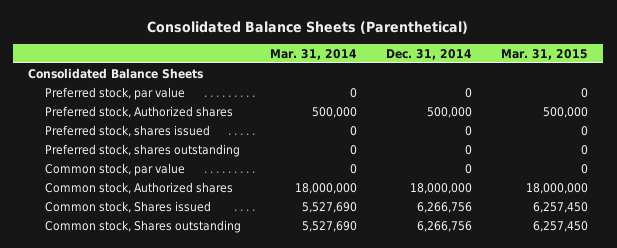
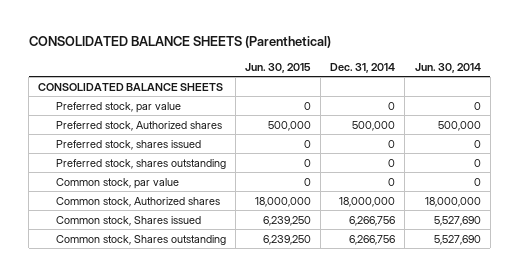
[147,20,469,34] Consolidated Balance Sheets (Parenthetical) -> [28,36,331,49] CONSOLIDATED BALANCE SHEETS (Parenthetical)
[269,48,357,60] Mar. 31, 2014 -> none
[501,48,589,60] Mar. 31, 2015 -> none
none -> [245,62,312,73] Jun. 30, 2015
none -> [414,62,481,73] Jun. 30, 2014
[28,67,204,79] Consolidated Balance Sheets -> [38,82,224,91] CONSOLIDATED BALANCE SHEETS

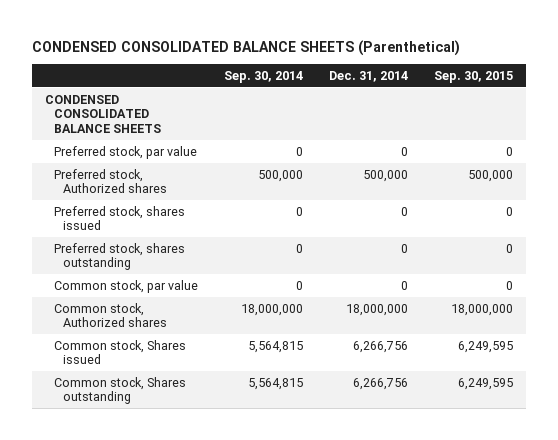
[28,36,331,49] CONSOLIDATED BALANCE SHEETS (Parenthetical) -> [32,39,461,56] CONDENSED CONSOLIDATED BALANCE SHEETS (Parenthetical)
[245,62,312,73] Jun. 30, 2015 -> none
[414,62,481,73] Jun. 30, 2014 -> none
none -> [224,70,304,83] Sep. 30, 2014
none -> [433,70,513,83] Sep. 30, 2015
[38,82,224,91] CONSOLIDATED BALANCE SHEETS -> [45,94,162,133] CONDENSED CONSOLIDATED BALANCE SHEETS

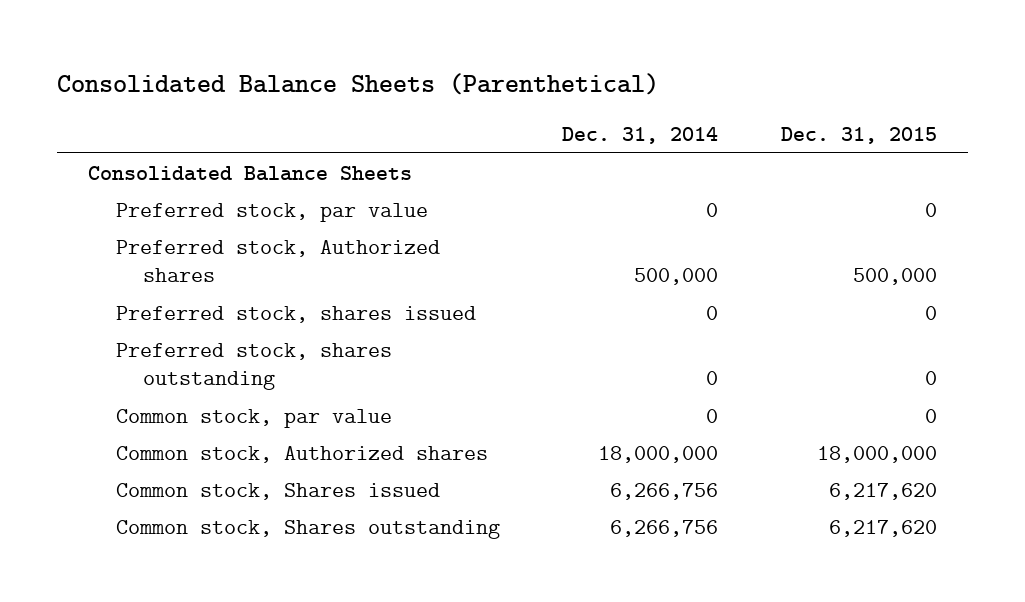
[32,39,461,56] CONDENSED CONSOLIDATED BALANCE SHEETS (Parenthetical) -> [56,73,659,96] Consolidated Balance Sheets (Parenthetical)
[224,70,304,83] Sep. 30, 2014 -> none
[433,70,513,83] Sep. 30, 2015 -> none
none -> [780,127,937,145] Dec. 31, 2015
[45,94,162,133] CONDENSED CONSOLIDATED BALANCE SHEETS -> [88,165,413,181] Consolidated Balance Sheets

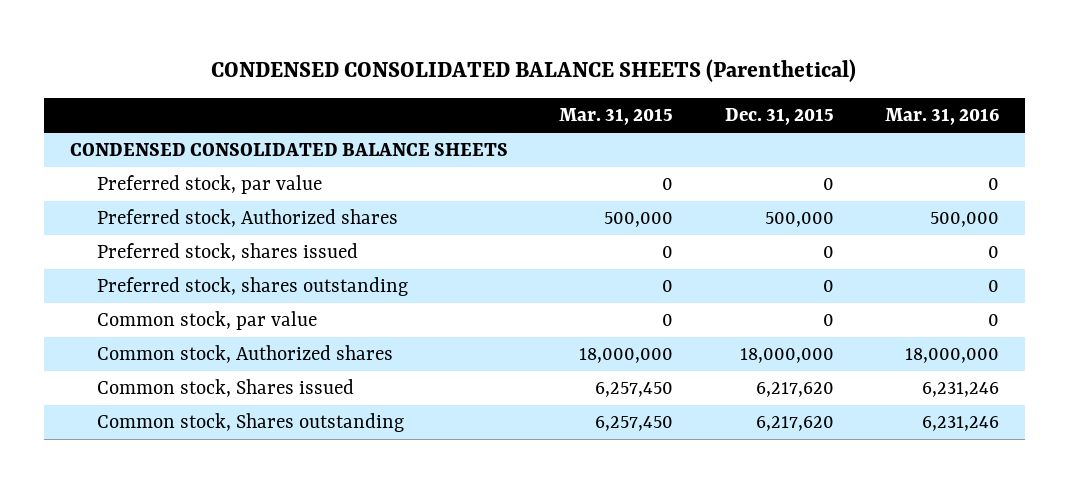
[56,73,659,96] Consolidated Balance Sheets (Parenthetical) -> [211,59,857,83] CONDENSED CONSOLIDATED BALANCE SHEETS (Parenthetical)
[562,127,719,145] Dec. 31, 2014 -> none
none -> [559,108,674,126] Mar. 31, 2015
none -> [885,108,1000,126] Mar. 31, 2016
[88,165,413,181] Consolidated Balance Sheets -> [69,142,508,156] CONDENSED CONSOLIDATED BALANCE SHEETS

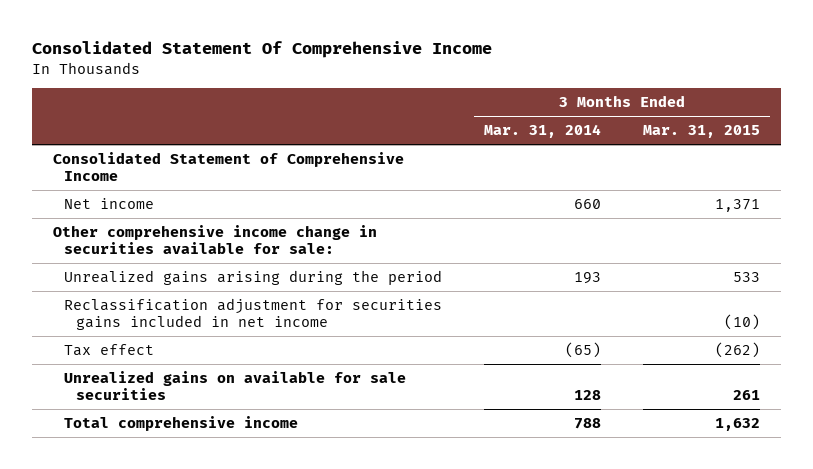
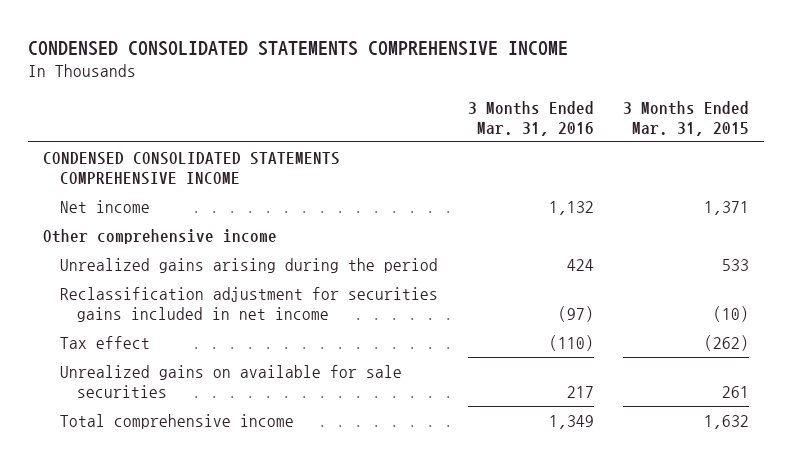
[32,41,493,59] Consolidated Statement Of Comprehensive Income -> [27,40,568,56] CONDENSED CONSOLIDATED STATEMENTS COMPREHENSIVE INCOME
[484,124,602,139] Mar. 31, 2014 -> none
none -> [467,100,594,136] 3 Months Ended Mar. 31, 2016
[52,152,404,182] Consolidated Statement of Comprehensive Income -> [42,151,340,185] CONDENSED CONSOLIDATED STATEMENTS COMPREHENSIVE INCOME
[52,225,377,255] Other comprehensive income change in securities available for sale: -> [42,228,277,244] Other comprehensive income

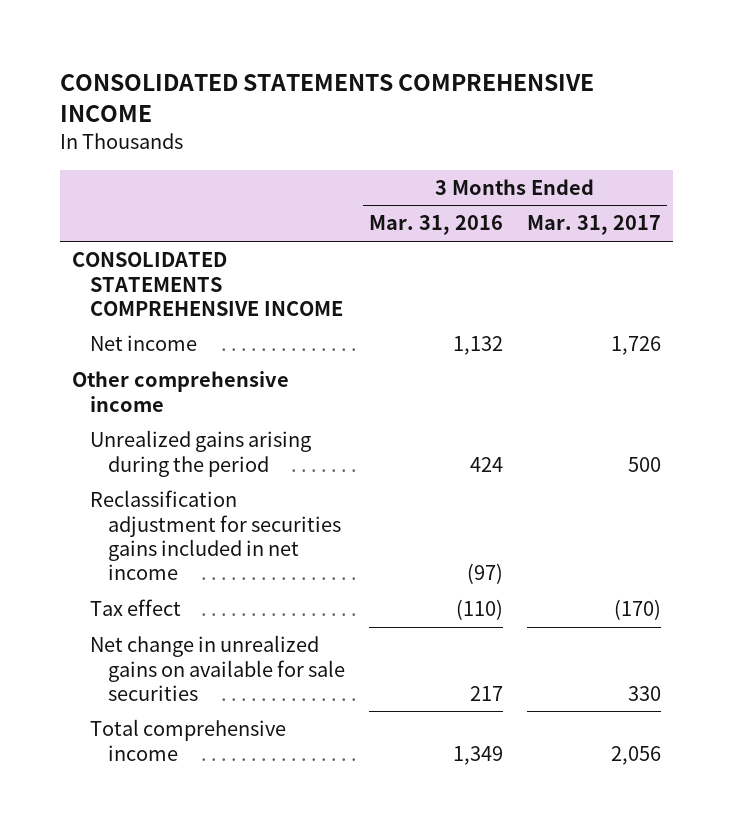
[27,40,568,56] CONDENSED CONSOLIDATED STATEMENTS COMPREHENSIVE INCOME -> [59,74,594,123] CONSOLIDATED STATEMENTS COMPREHENSIVE INCOME
[623,100,750,136] 3 Months Ended Mar. 31, 2015 -> none
none -> [526,215,661,236] Mar. 31, 2017
[42,151,340,185] CONDENSED CONSOLIDATED STATEMENTS COMPREHENSIVE INCOME -> [71,252,343,316] CONSOLIDATED STATEMENTS COMPREHENSIVE INCOME
[59,364,402,398] Unrealized gains on available for sale securities -> [89,635,345,701] Net change in unrealized gains on available for sale securities

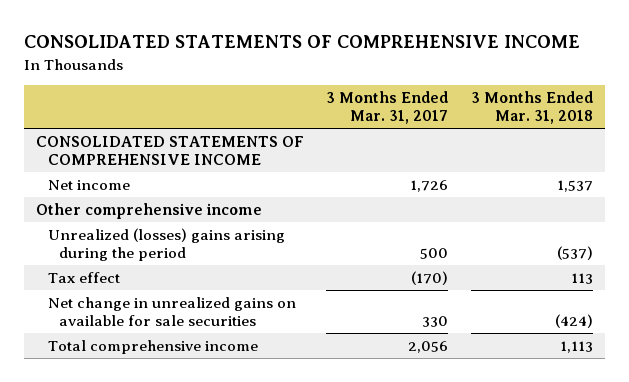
[59,74,594,123] CONSOLIDATED STATEMENTS COMPREHENSIVE INCOME -> [24,35,581,49] CONSOLIDATED STATEMENTS OF COMPREHENSIVE INCOME
[368,215,503,236] Mar. 31, 2016 -> none
none -> [471,90,594,125] 3 Months Ended Mar. 31, 2018
[71,252,343,316] CONSOLIDATED STATEMENTS COMPREHENSIVE INCOME -> [35,135,304,166] CONSOLIDATED STATEMENTS OF COMPREHENSIVE INCOME
[89,490,341,581] Reclassification adjustment for securities gains included in net income -> none
[89,430,311,477] Unrealized gains arising during the period -> [47,227,285,262] Unrealized (losses) gains arising during the period

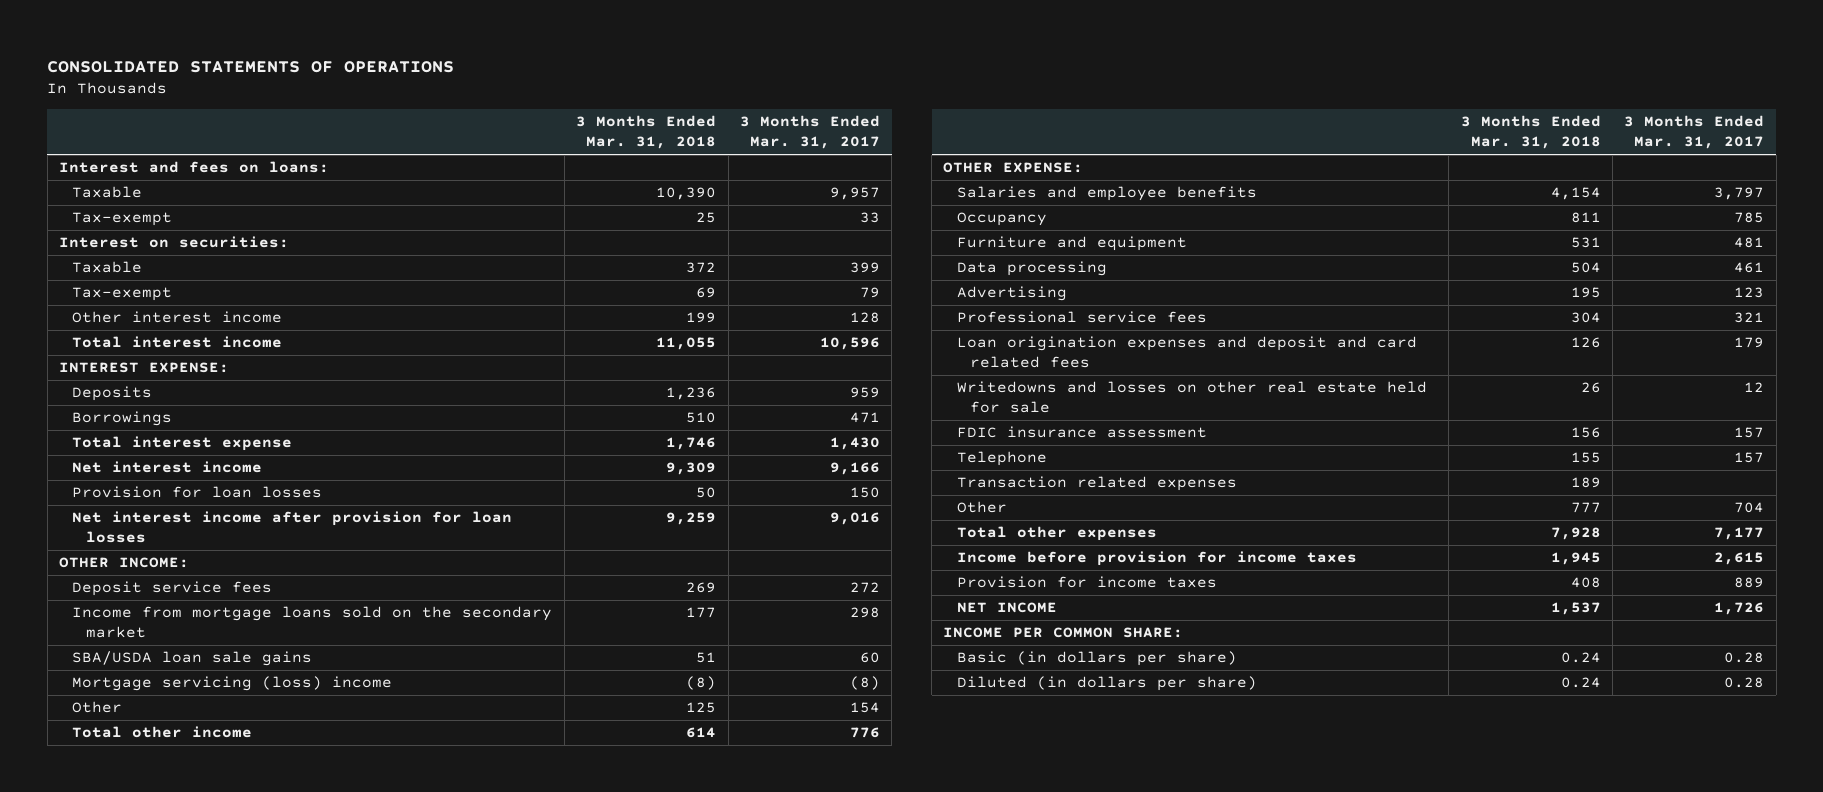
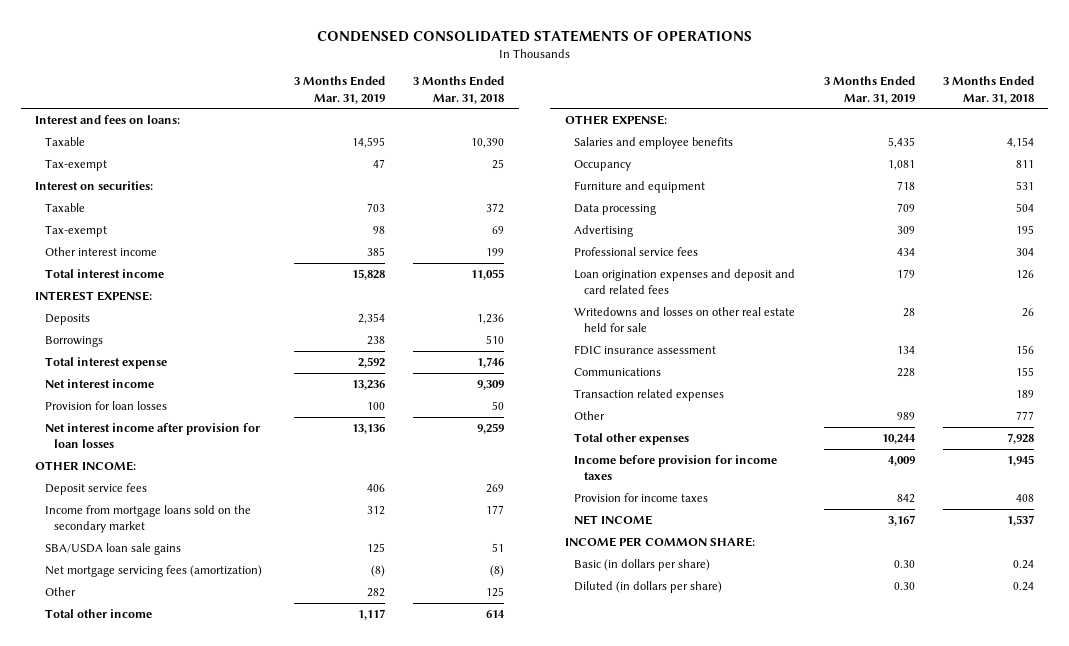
[47,60,455,73] CONSOLIDATED STATEMENTS OF OPERATIONS -> [316,29,752,42] CONDENSED CONSOLIDATED STATEMENTS OF OPERATIONS
[739,115,880,150] 3 Months Ended Mar. 31, 2017 -> none
none -> [294,76,386,104] 3 Months Ended Mar. 31, 2019
[72,676,393,692] Mortgage servicing (loss) income -> [44,564,262,577] Net mortgage servicing fees (amortization)
[956,451,1047,467] Telephone -> [574,367,662,376] Communications

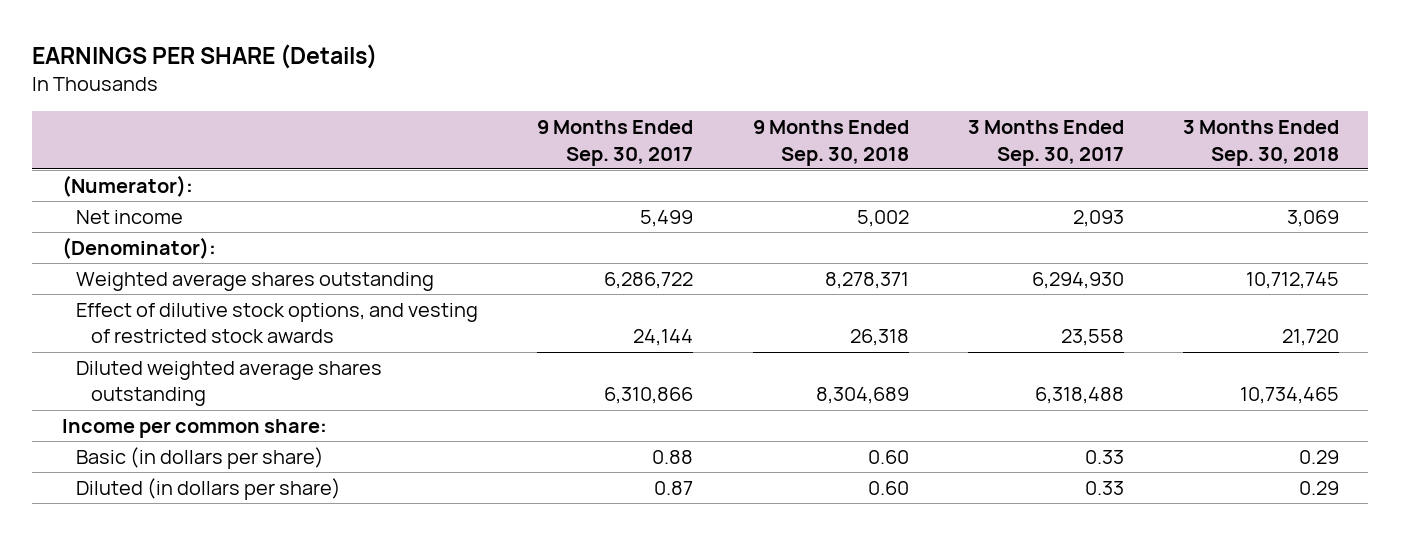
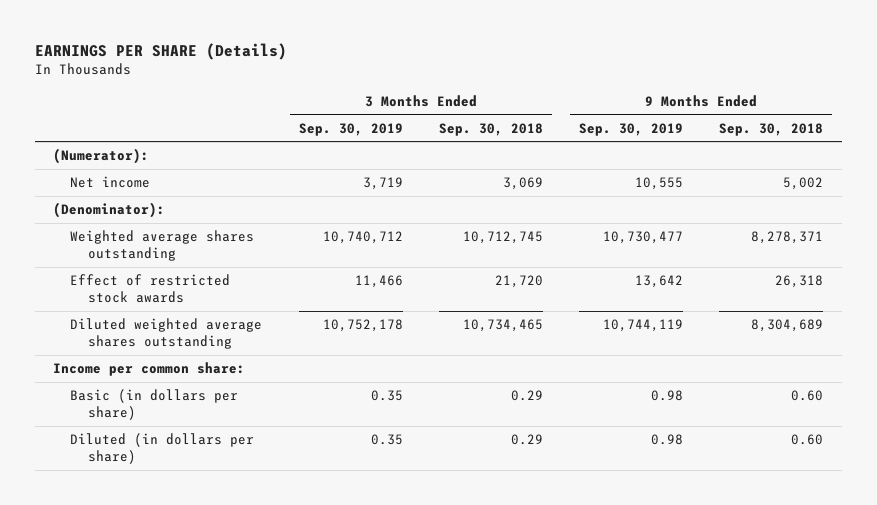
[537,120,694,166] 9 Months Ended Sep. 30, 2017 -> none
[967,120,1124,166] 3 Months Ended Sep. 30, 2017 -> none
none -> [298,122,403,136] Sep. 30, 2019
none -> [579,122,684,136] Sep. 30, 2019
[76,303,479,344] Effect of dilutive stock options, and vesting of restricted stock awards -> [70,274,231,303] Effect of restricted stock awards

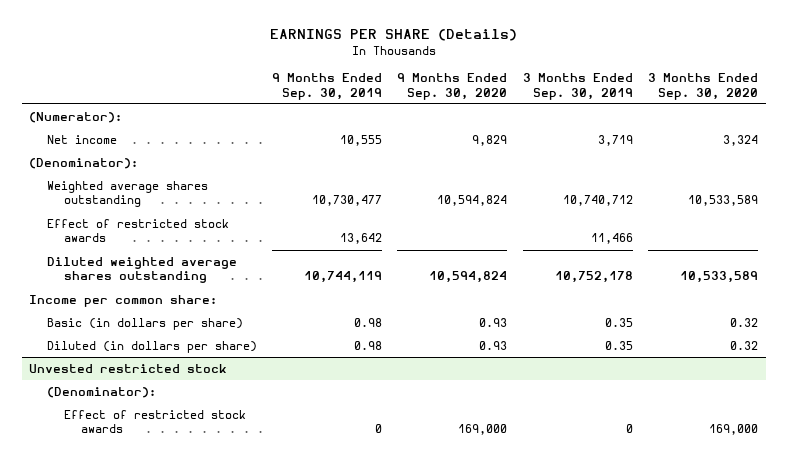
[438,122,543,136] Sep. 30, 2018 -> none
[719,122,824,136] Sep. 30, 2018 -> none
none -> [397,72,508,100] 9 Months Ended Sep. 30, 2020
none -> [647,72,758,100] 3 Months Ended Sep. 30, 2020
none -> [29,363,228,373] Unvested restricted stock
none -> [46,386,156,398] (Denominator):
none -> [63,409,246,434] Effect of restricted stock awards

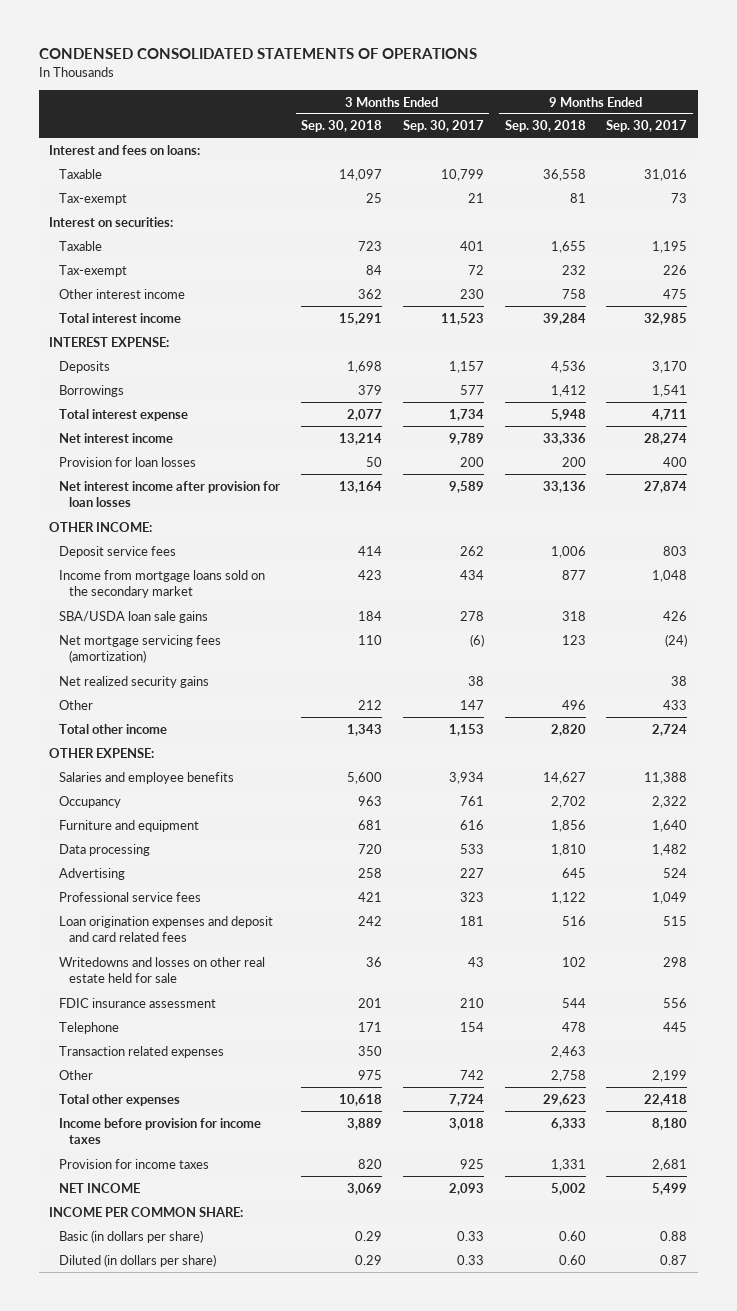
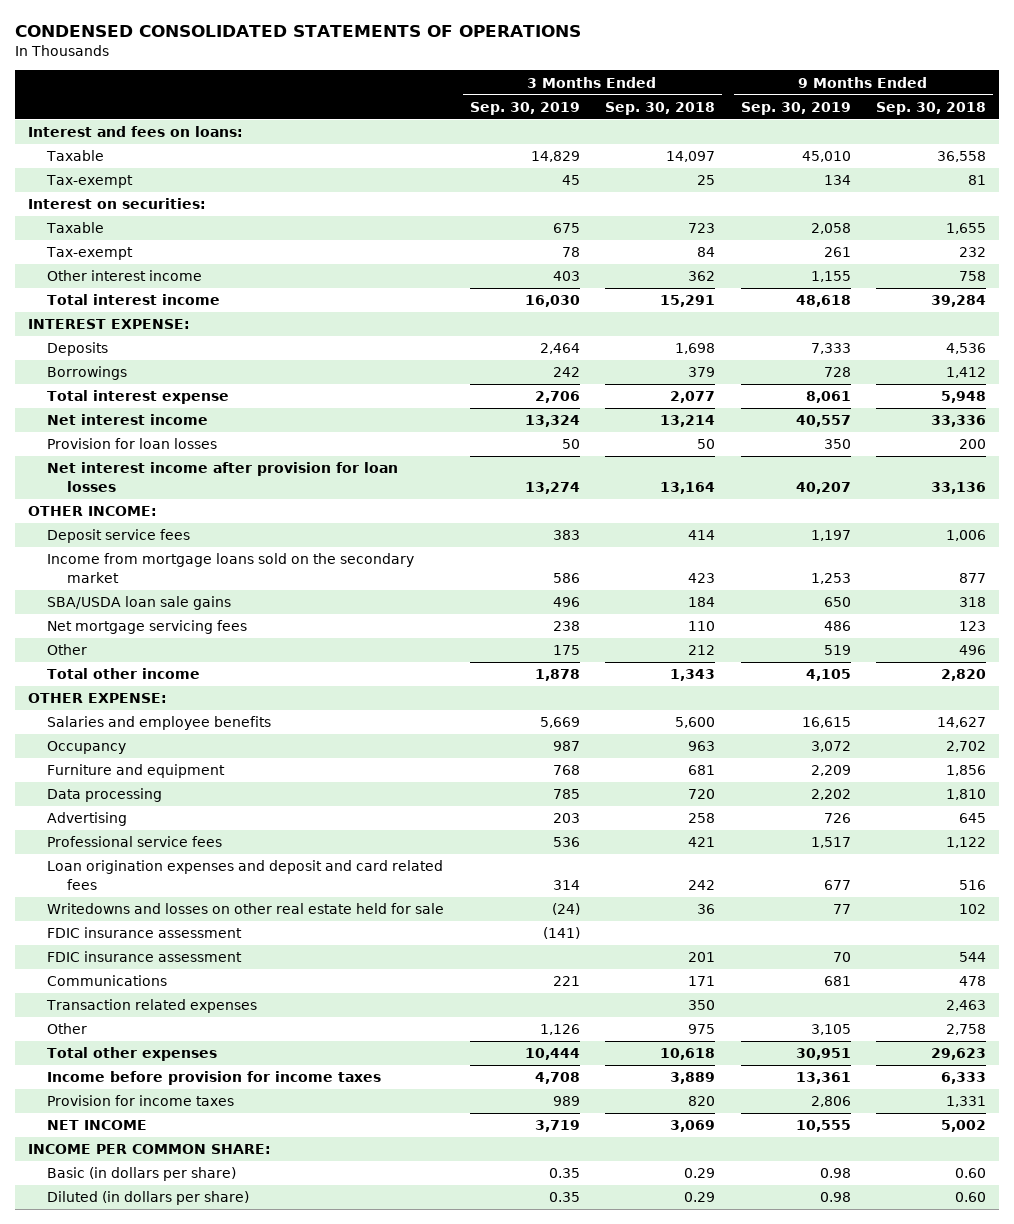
[402,120,484,133] Sep. 30, 2017 -> none
[606,120,688,133] Sep. 30, 2017 -> none
none -> [469,101,580,115] Sep. 30, 2019
none -> [740,101,851,115] Sep. 30, 2019
[58,675,209,688] Net realized security gains -> none
[58,634,221,664] Net mortgage servicing fees (amortization) -> [47,620,248,635] Net mortgage servicing fees
none -> [47,927,243,939] FDIC insurance assessment
[58,1021,119,1034] Telephone -> [47,975,168,987] Communications

